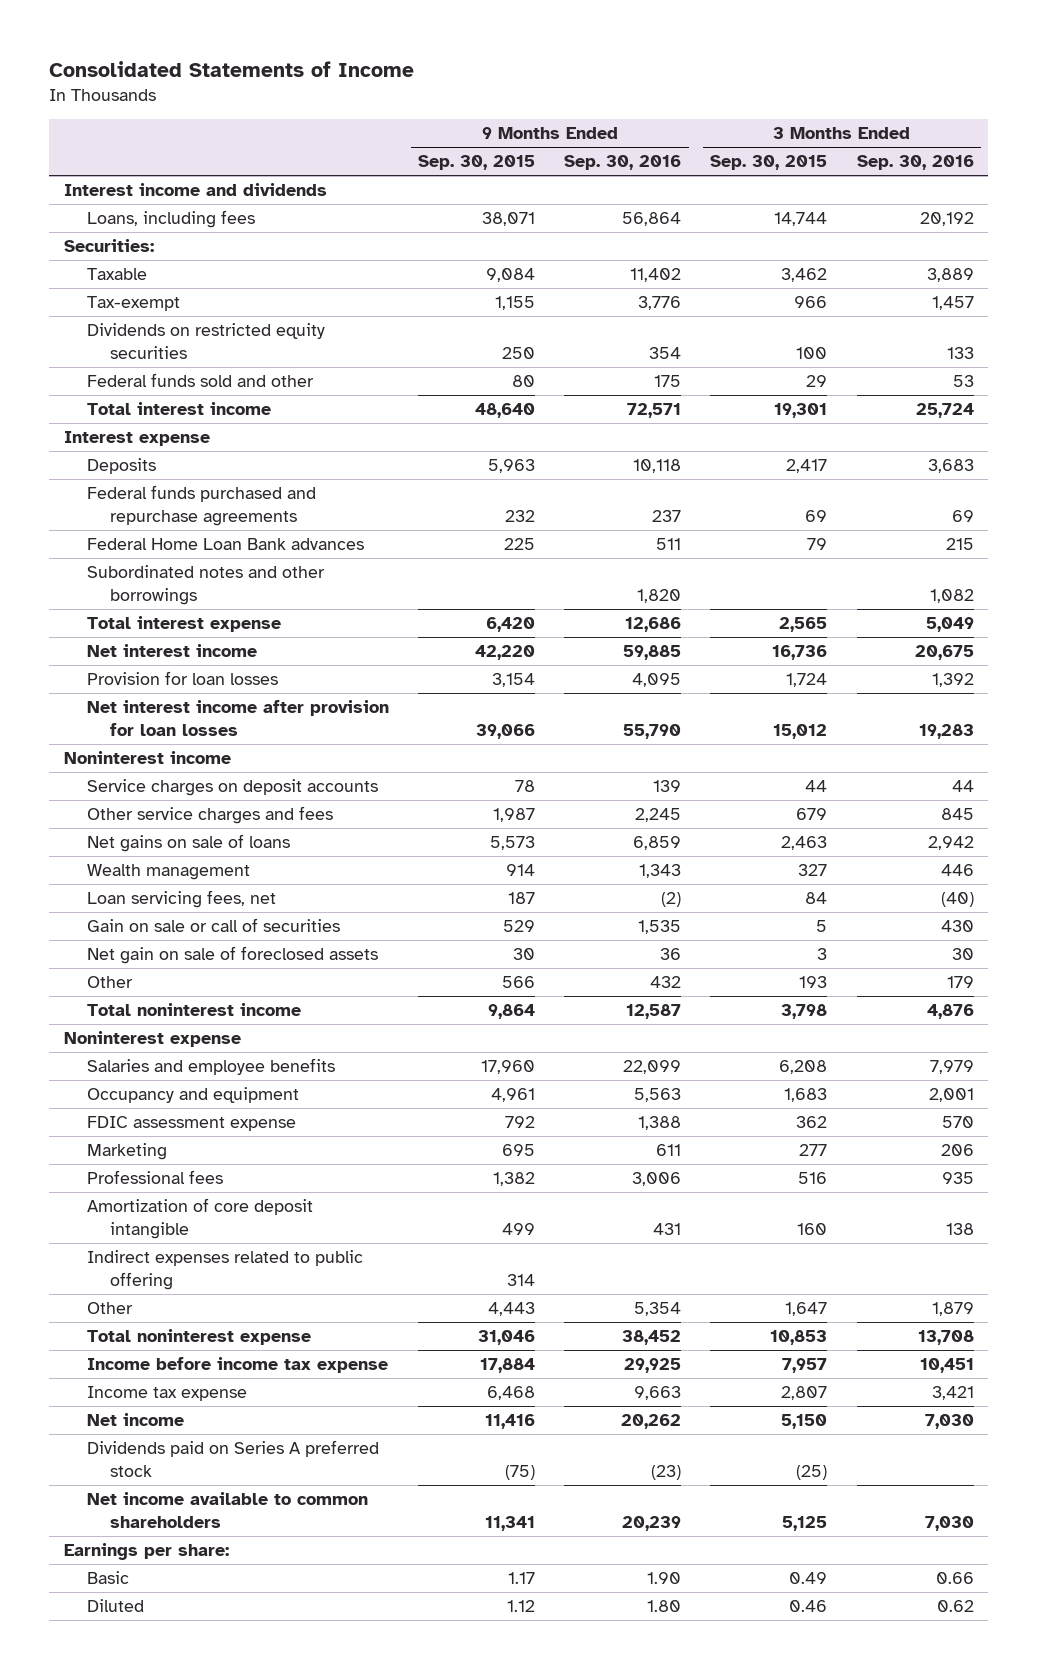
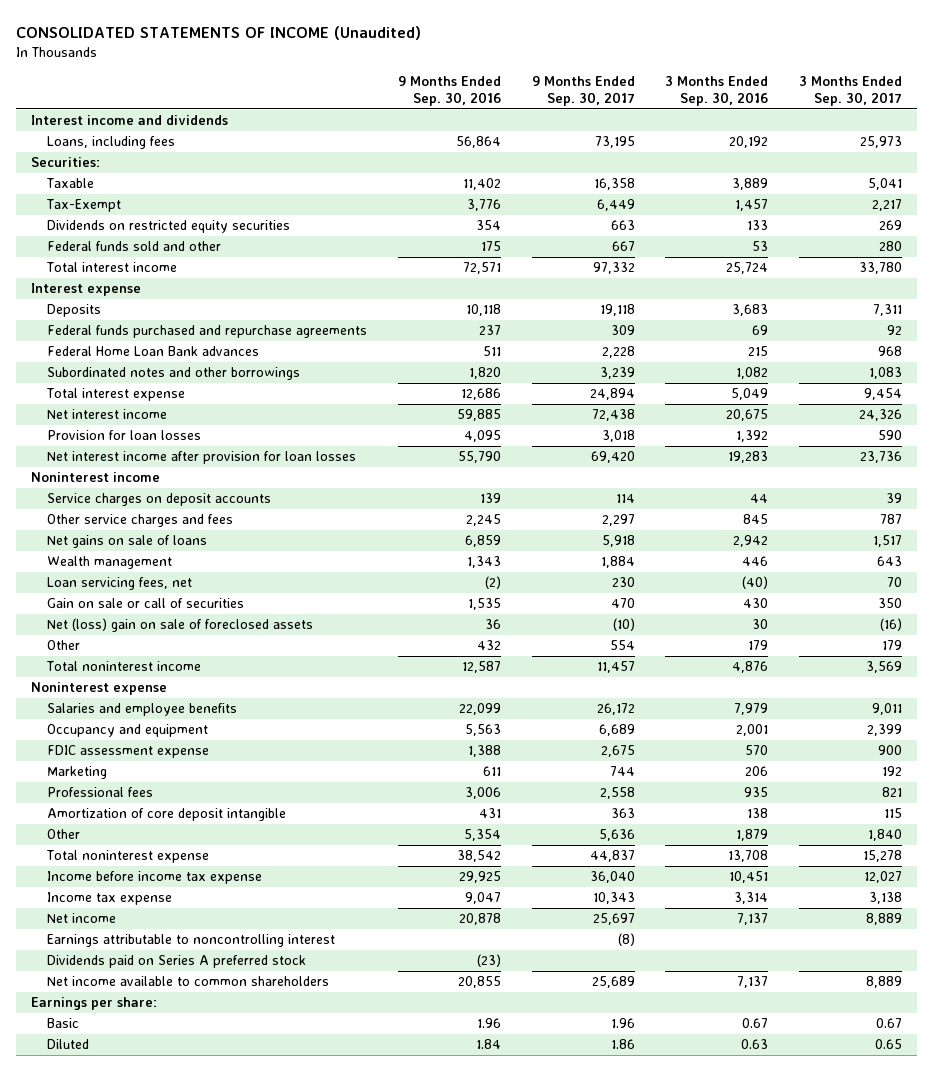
[49,61,415,78] Consolidated Statements of Income -> [16,25,422,40] CONSOLIDATED STATEMENTS OF INCOME (Unaudited)
[417,155,535,171] Sep. 30, 2015 -> none
[710,155,828,171] Sep. 30, 2015 -> none
none -> [531,76,635,106] 9 Months Ended Sep. 30, 2017
none -> [798,76,902,106] 3 Months Ended Sep. 30, 2017
[86,296,180,312] Tax-exempt -> [46,199,122,213] Tax-Exempt
[86,946,378,965] Net gain on sale of foreclosed assets -> [47,618,314,633] Net (loss) gain on sale of foreclosed assets
[86,1250,363,1291] Indirect expenses related to public offering -> none
[622,1330,682,1346] 38,452 -> [456,850,501,863] 38,542
[634,1386,682,1401] 9,663 -> [464,892,501,905] 9,047
[931,1386,974,1401] 3,421 -> [734,892,769,905] 3,314
[621,1414,682,1430] 20,262 -> [458,913,501,926] 20,878
[924,1414,974,1430] 7,030 -> [737,913,769,926] 7,137
none -> [47,934,336,948] Earnings attributable to noncontrolling interest
[622,1516,682,1532] 20,239 -> [457,976,501,989] 20,855
[924,1516,974,1532] 7,030 -> [737,976,769,989] 7,137
[647,1572,682,1585] 1.90 -> [476,1018,501,1029] 1.96
[935,1572,974,1585] 0.66 -> [742,1018,769,1029] 0.67
[647,1600,682,1613] 1.80 -> [475,1039,501,1050] 1.84
[936,1600,974,1613] 0.62 -> [741,1039,769,1050] 0.63

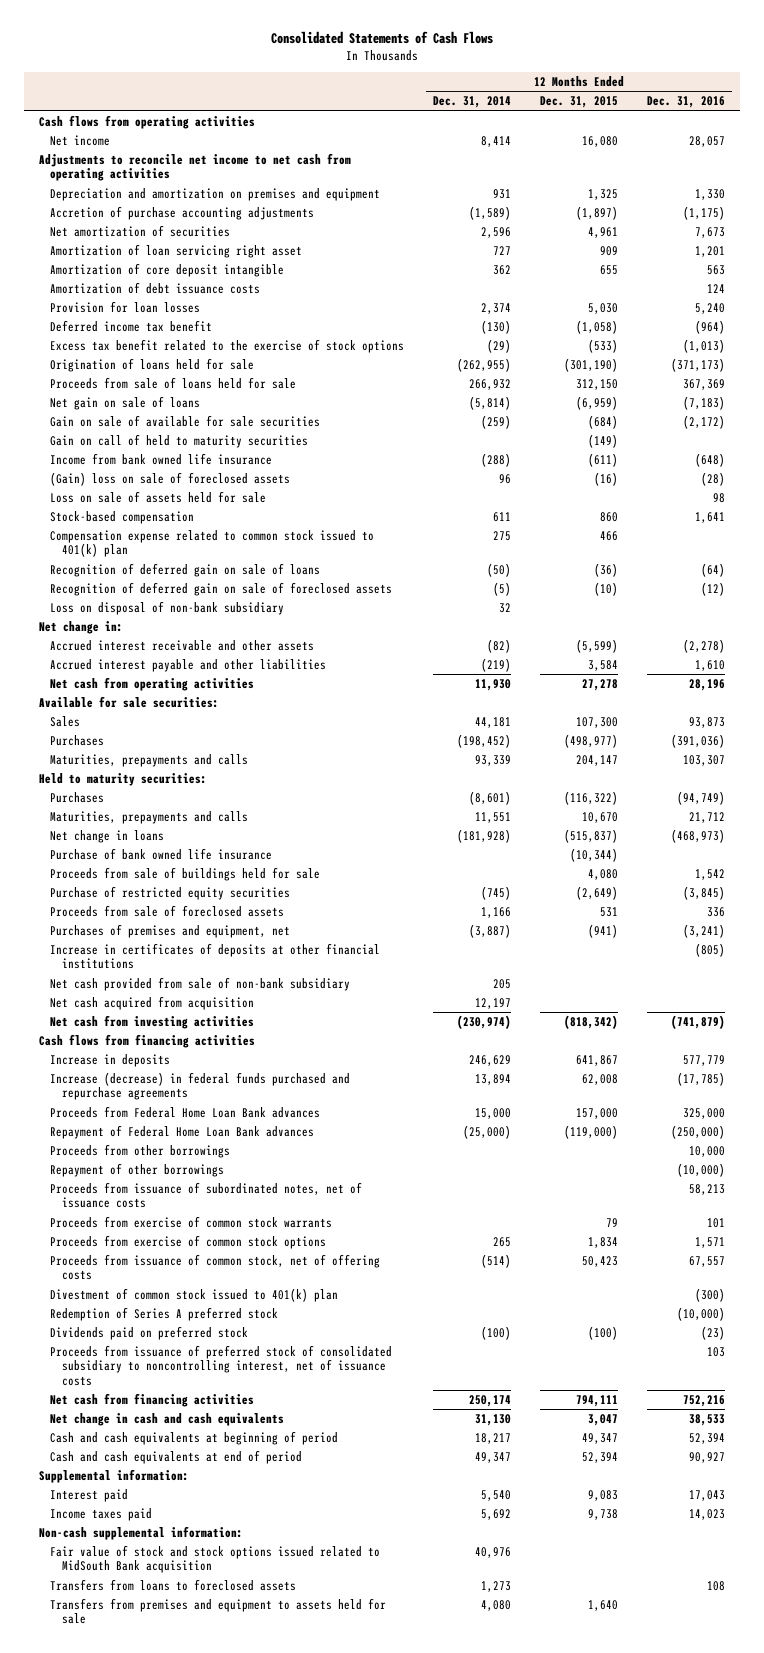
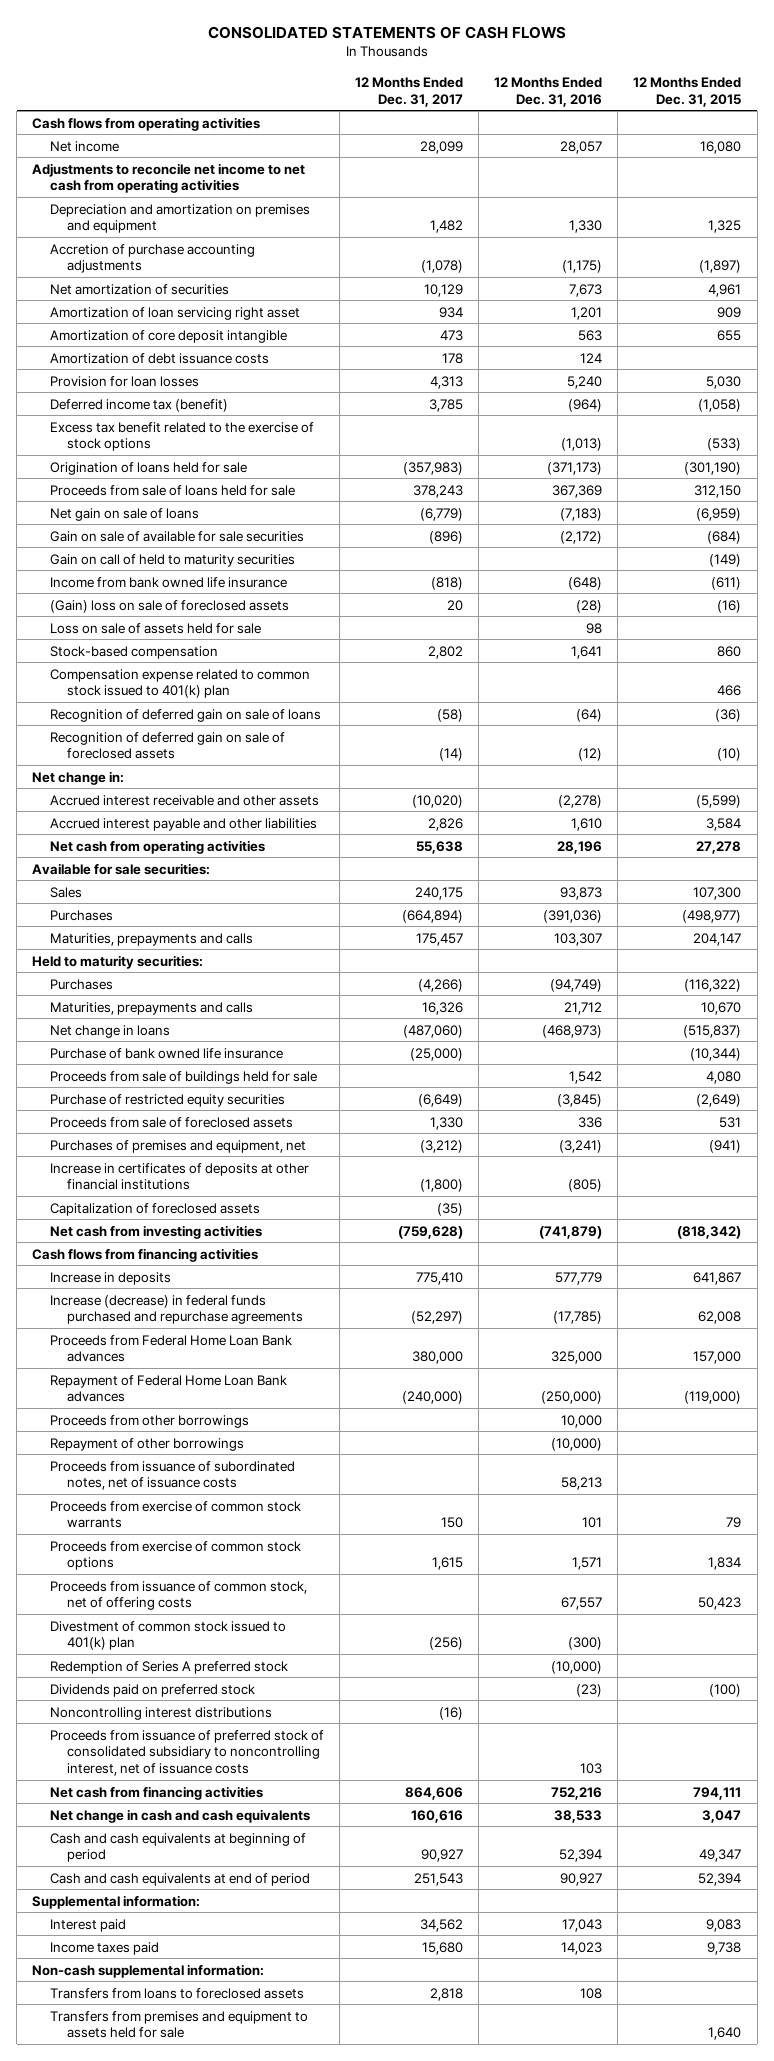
[270,31,493,45] Consolidated Statements of Cash Flows -> [207,26,566,40] CONSOLIDATED STATEMENTS OF CASH FLOWS
[433,96,512,109] Dec. 31, 2014 -> none
none -> [354,76,463,107] 12 Months Ended Dec. 31, 2017
[50,319,213,332] Deferred income tax benefit -> [49,398,228,412] Deferred income tax (benefit)
[50,600,285,615] Loss on disposal of non-bank subsidiary -> none
[50,976,351,991] Net cash provided from sale of non-bank subsidiary -> none
[50,995,255,1010] Net cash acquired from acquisition -> none
none -> [49,1202,260,1216] Capitalization of foreclosed assets
none -> [49,1706,272,1720] Noncontrolling interest distributions
[50,1544,381,1574] Fair value of stock and stock options issued related to MidSouth Bank acquisition -> none

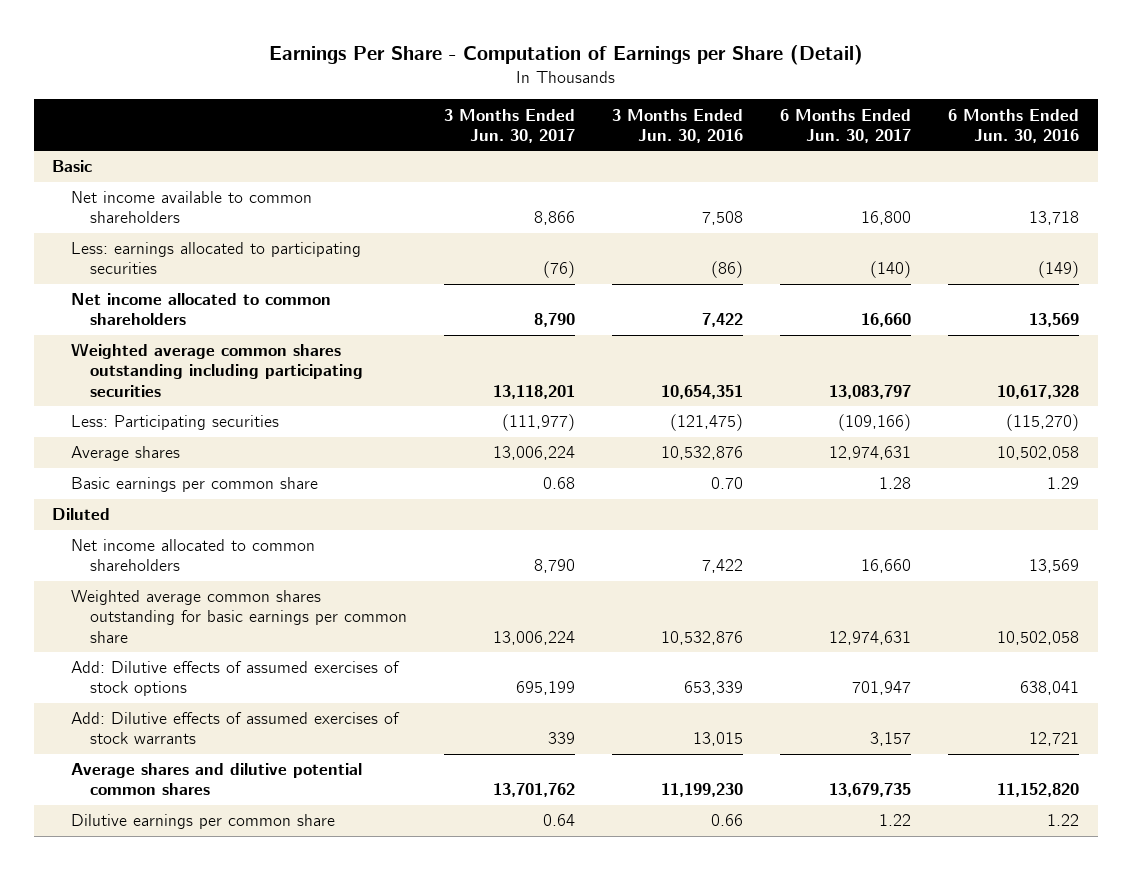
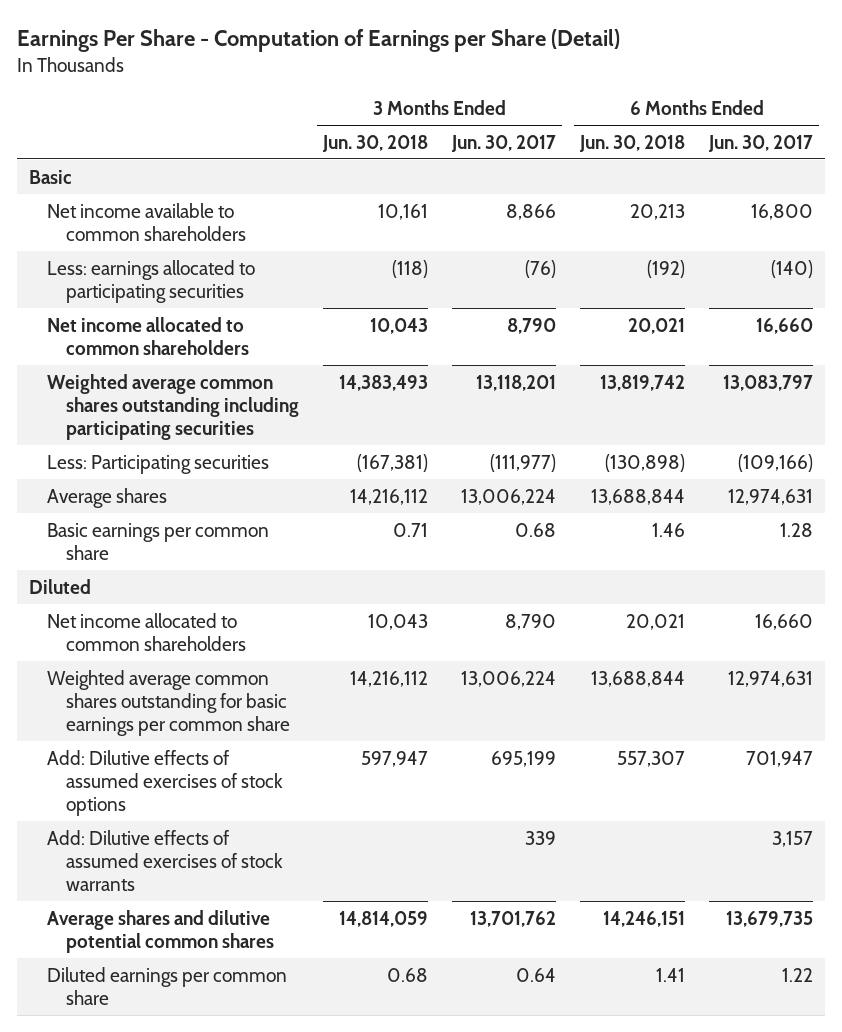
[611,108,743,143] 3 Months Ended Jun. 30, 2016 -> none
[948,108,1080,143] 6 Months Ended Jun. 30, 2016 -> none
none -> [322,134,429,152] Jun. 30, 2018
none -> [579,134,686,152] Jun. 30, 2018
[71,814,336,830] Dilutive earnings per common share -> [47,966,288,1005] Diluted earnings per common share

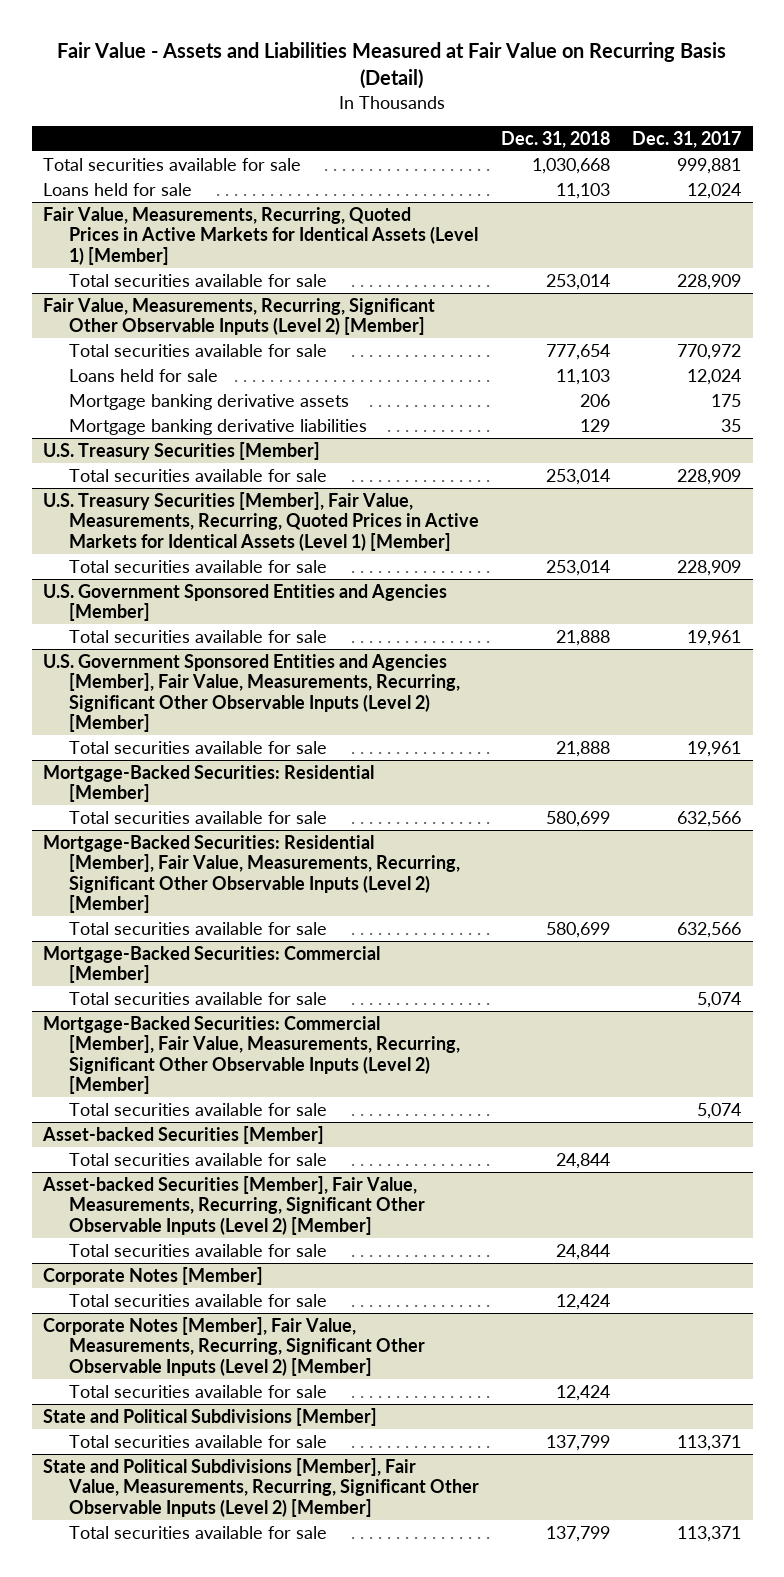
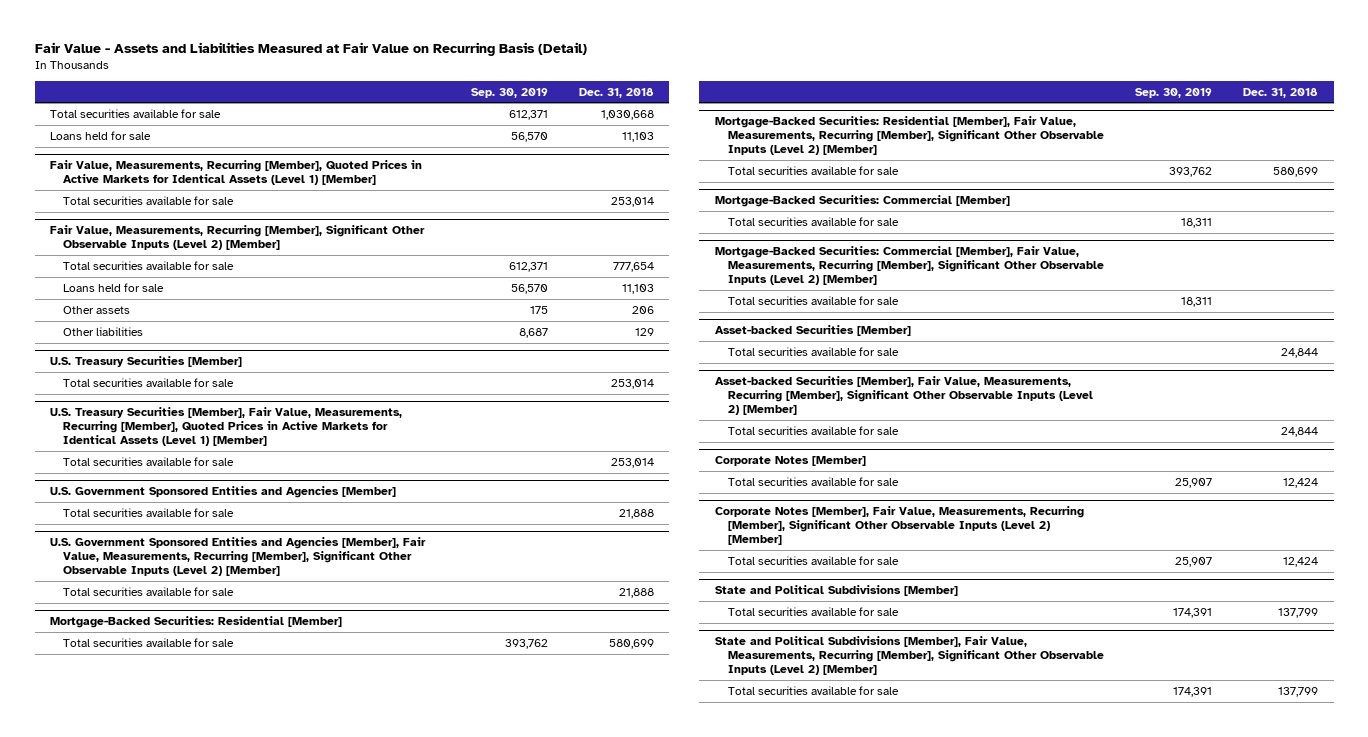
[632,130,742,148] Dec. 31, 2017 -> none
none -> [470,87,548,98] Sep. 30, 2019
[42,206,478,265] Fair Value, Measurements, Recurring, Quoted Prices in Active Markets for Identical Assets (Level 1) [Member] -> [50,159,423,186] Fair Value, Measurements, Recurring [Member], Quoted Prices in Active Markets for Identical Assets (Level 1) [Member]
[42,297,435,336] Fair Value, Measurements, Recurring, Significant Other Observable Inputs (Level 2) [Member] -> [50,224,426,251] Fair Value, Measurements, Recurring [Member], Significant Other Observable Inputs (Level 2) [Member]
[68,393,349,410] Mortgage banking derivative assets -> none
none -> [63,305,131,314] Other assets
[68,418,367,435] Mortgage banking derivative liabilities -> [63,326,144,336] Other liabilities
[42,491,479,551] U.S. Treasury Securities [Member], Fair Value, Measurements, Recurring, Quoted Prices in Active Markets for Identical Assets (Level 1) [Member] -> [50,406,403,447] U.S. Treasury Securities [Member], Fair Value, Measurements, Recurring [Member], Quoted Prices in Active Markets for Identical Assets (Level 1) [Member]
[42,653,460,733] U.S. Government Sponsored Entities and Agencies [Member], Fair Value, Measurements, Recurring, Significant Other Observable Inputs (Level 2) [Member] -> [50,536,427,577] U.S. Government Sponsored Entities and Agencies [Member], Fair Value, Measurements, Recurring [Member], Significant Other Observable Inputs (Level 2) [Member]
[42,834,460,914] Mortgage-Backed Securities: Residential [Member], Fair Value, Measurements, Recurring, Significant Other Observable Inputs (Level 2) [Member] -> [714,115,1104,156] Mortgage-Backed Securities: Residential [Member], Fair Value, Measurements, Recurring [Member], Significant Other Observable Inputs (Level 2) [Member]
[42,1015,460,1095] Mortgage-Backed Securities: Commercial [Member], Fair Value, Measurements, Recurring, Significant Other Observable Inputs (Level 2) [Member] -> [714,245,1104,286] Mortgage-Backed Securities: Commercial [Member], Fair Value, Measurements, Recurring [Member], Significant Other Observable Inputs (Level 2) [Member]
[41,1175,425,1235] Asset-backed Securities [Member], Fair Value, Measurements, Recurring, Significant Other Observable Inputs (Level 2) [Member] -> [714,375,1093,416] Asset-backed Securities [Member], Fair Value, Measurements, Recurring [Member], Significant Other Observable Inputs (Level 2) [Member]
[42,1316,425,1376] Corporate Notes [Member], Fair Value, Measurements, Recurring, Significant Other Observable Inputs (Level 2) [Member] -> [714,505,1084,546] Corporate Notes [Member], Fair Value, Measurements, Recurring [Member], Significant Other Observable Inputs (Level 2) [Member]
[42,1457,479,1517] State and Political Subdivisions [Member], Fair Value, Measurements, Recurring, Significant Other Observable Inputs (Level 2) [Member] -> [714,635,1104,676] State and Political Subdivisions [Member], Fair Value, Measurements, Recurring [Member], Significant Other Observable Inputs (Level 2) [Member]

